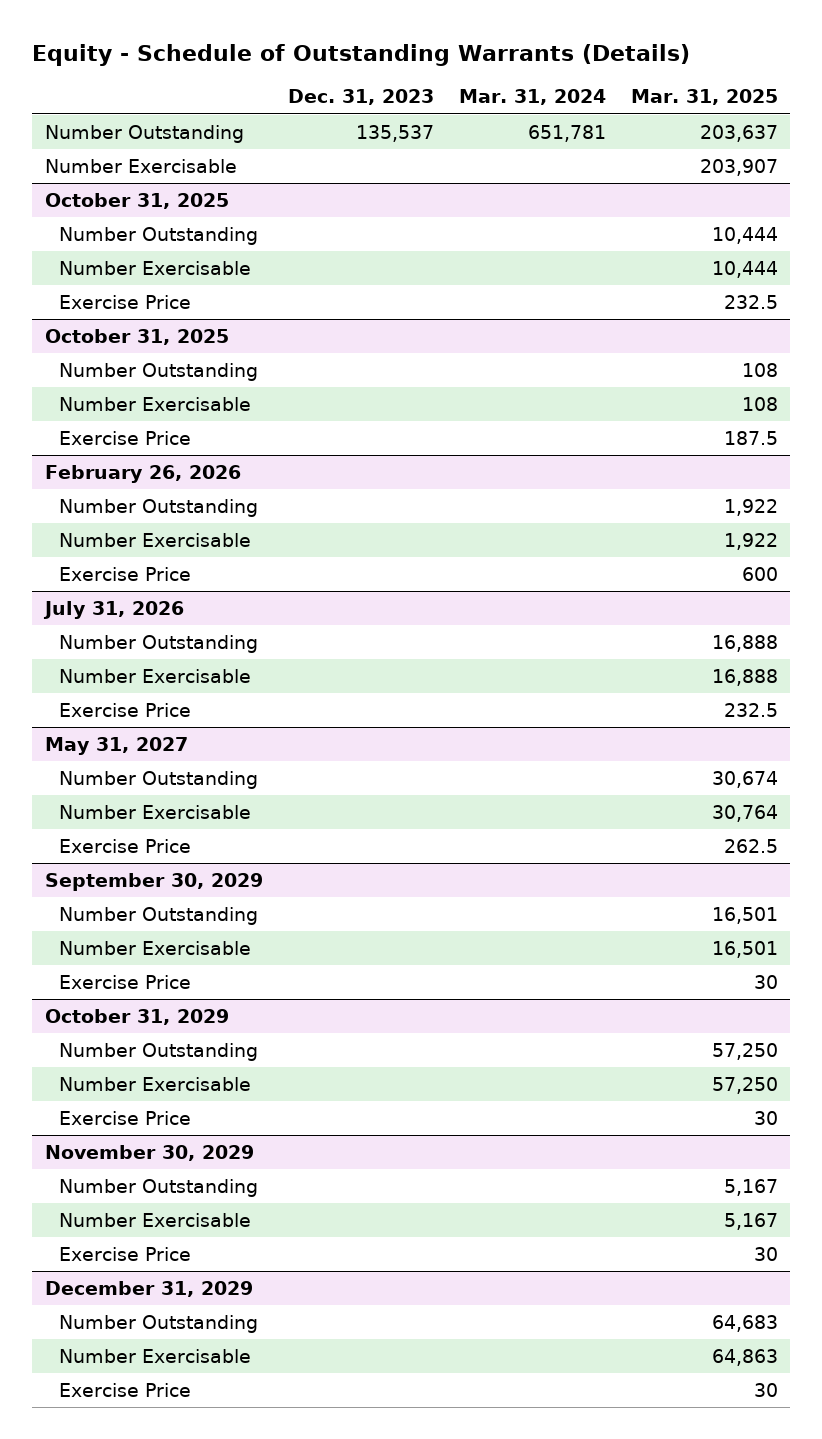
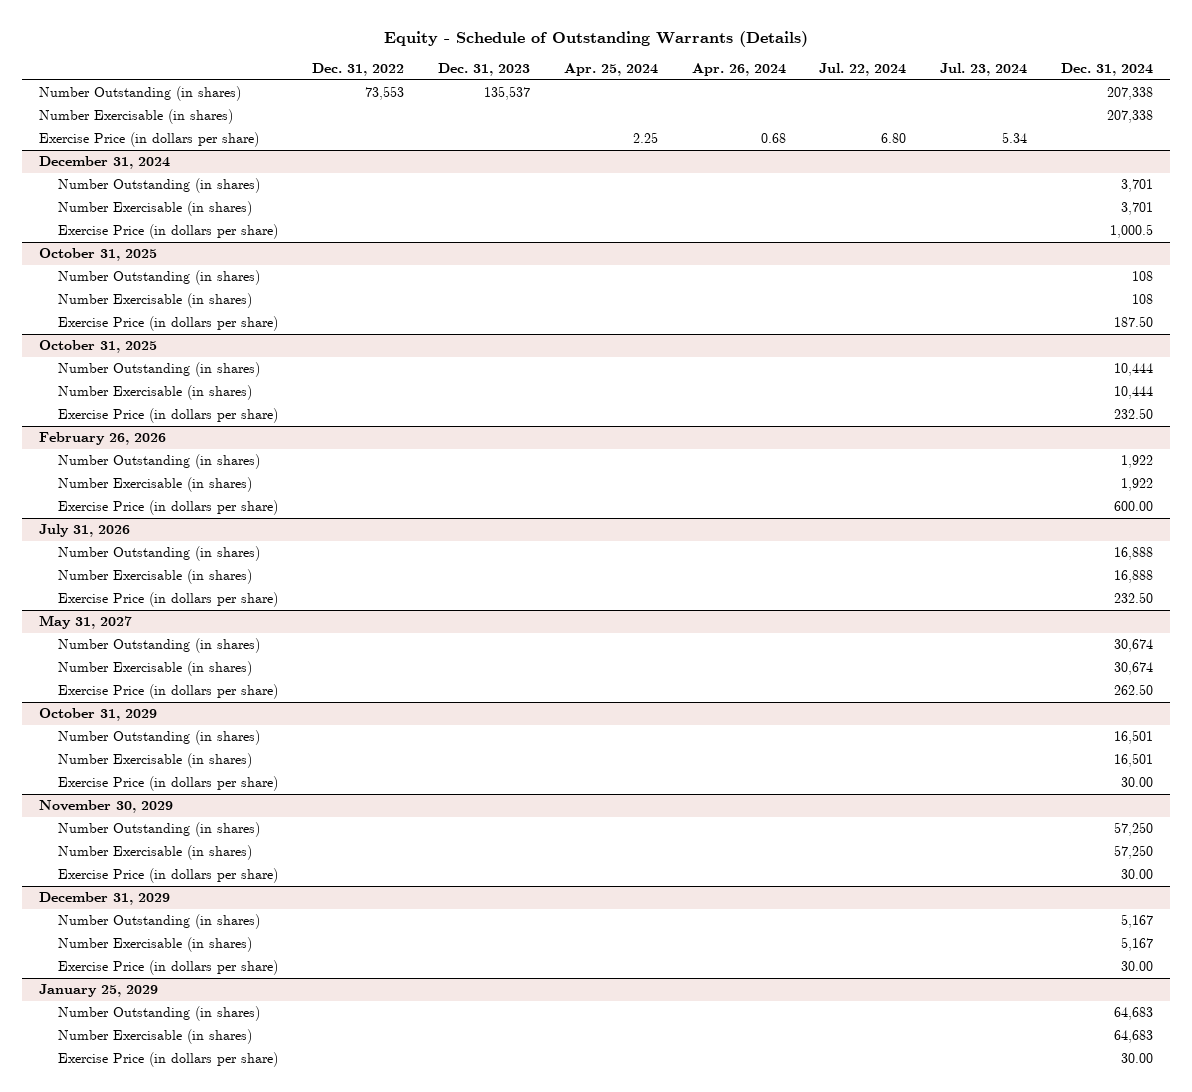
[458,89,606,106] Mar. 31, 2024 -> none
[630,89,778,106] Mar. 31, 2025 -> none
none -> [312,62,405,76] Dec. 31, 2022
none -> [563,62,658,76] Apr. 25, 2024
none -> [691,62,786,76] Apr. 26, 2024
none -> [819,62,907,76] Jul. 22, 2024
none -> [940,62,1028,76] Jul. 23, 2024
none -> [1061,62,1154,76] Dec. 31, 2024
[44,124,244,143] Number Outstanding -> [39,86,242,102] Number Outstanding (in shares)
[44,158,237,173] Number Exercisable -> [39,109,234,125] Number Exercisable (in shares)
none -> [39,132,260,148] Exercise Price (in dollars per share)
none -> [39,156,171,170] December 31, 2024
none -> [58,178,261,194] Number Outstanding (in shares)
none -> [58,201,253,217] Number Exercisable (in shares)
none -> [58,224,279,240] Exercise Price (in dollars per share)
[59,226,259,245] Number Outstanding -> [58,270,261,286] Number Outstanding (in shares)
[59,260,252,275] Number Exercisable -> [58,293,253,309] Number Exercisable (in shares)
[59,294,192,309] Exercise Price -> [58,316,279,332] Exercise Price (in dollars per share)
[59,362,259,381] Number Outstanding -> [58,362,261,378] Number Outstanding (in shares)
[59,396,252,411] Number Exercisable -> [58,385,253,401] Number Exercisable (in shares)
[59,430,192,445] Exercise Price -> [58,408,279,424] Exercise Price (in dollars per share)
[59,498,259,517] Number Outstanding -> [58,454,261,470] Number Outstanding (in shares)
[59,532,252,547] Number Exercisable -> [58,477,253,493] Number Exercisable (in shares)
[59,566,192,581] Exercise Price -> [58,500,279,516] Exercise Price (in dollars per share)
[59,634,259,653] Number Outstanding -> [58,546,261,562] Number Outstanding (in shares)
[59,668,252,683] Number Exercisable -> [58,569,253,585] Number Exercisable (in shares)
[59,702,192,717] Exercise Price -> [58,592,279,608] Exercise Price (in dollars per share)
[44,872,263,891] September 30, 2029 -> none
[59,906,259,925] Number Outstanding -> none
[59,940,252,955] Number Exercisable -> none
[59,974,192,989] Exercise Price -> none
[59,770,259,789] Number Outstanding -> [58,638,261,654] Number Outstanding (in shares)
[59,804,252,819] Number Exercisable -> [58,661,253,677] Number Exercisable (in shares)
[59,838,192,853] Exercise Price -> [58,684,279,700] Exercise Price (in dollars per share)
[59,1042,259,1061] Number Outstanding -> [58,730,261,746] Number Outstanding (in shares)
[59,1076,252,1091] Number Exercisable -> [58,753,253,769] Number Exercisable (in shares)
[59,1110,192,1125] Exercise Price -> [58,776,279,792] Exercise Price (in dollars per share)
[59,1178,259,1197] Number Outstanding -> [58,822,261,838] Number Outstanding (in shares)
[59,1212,252,1227] Number Exercisable -> [58,845,253,861] Number Exercisable (in shares)
[59,1246,192,1261] Exercise Price -> [58,868,279,884] Exercise Price (in dollars per share)
[59,1314,259,1333] Number Outstanding -> [58,914,261,930] Number Outstanding (in shares)
[59,1348,252,1363] Number Exercisable -> [58,937,253,953] Number Exercisable (in shares)
[59,1382,192,1397] Exercise Price -> [58,960,279,976] Exercise Price (in dollars per share)
none -> [39,984,159,998] January 25, 2029
none -> [58,1006,261,1022] Number Outstanding (in shares)
none -> [58,1029,253,1045] Number Exercisable (in shares)
none -> [58,1052,279,1068] Exercise Price (in dollars per share)

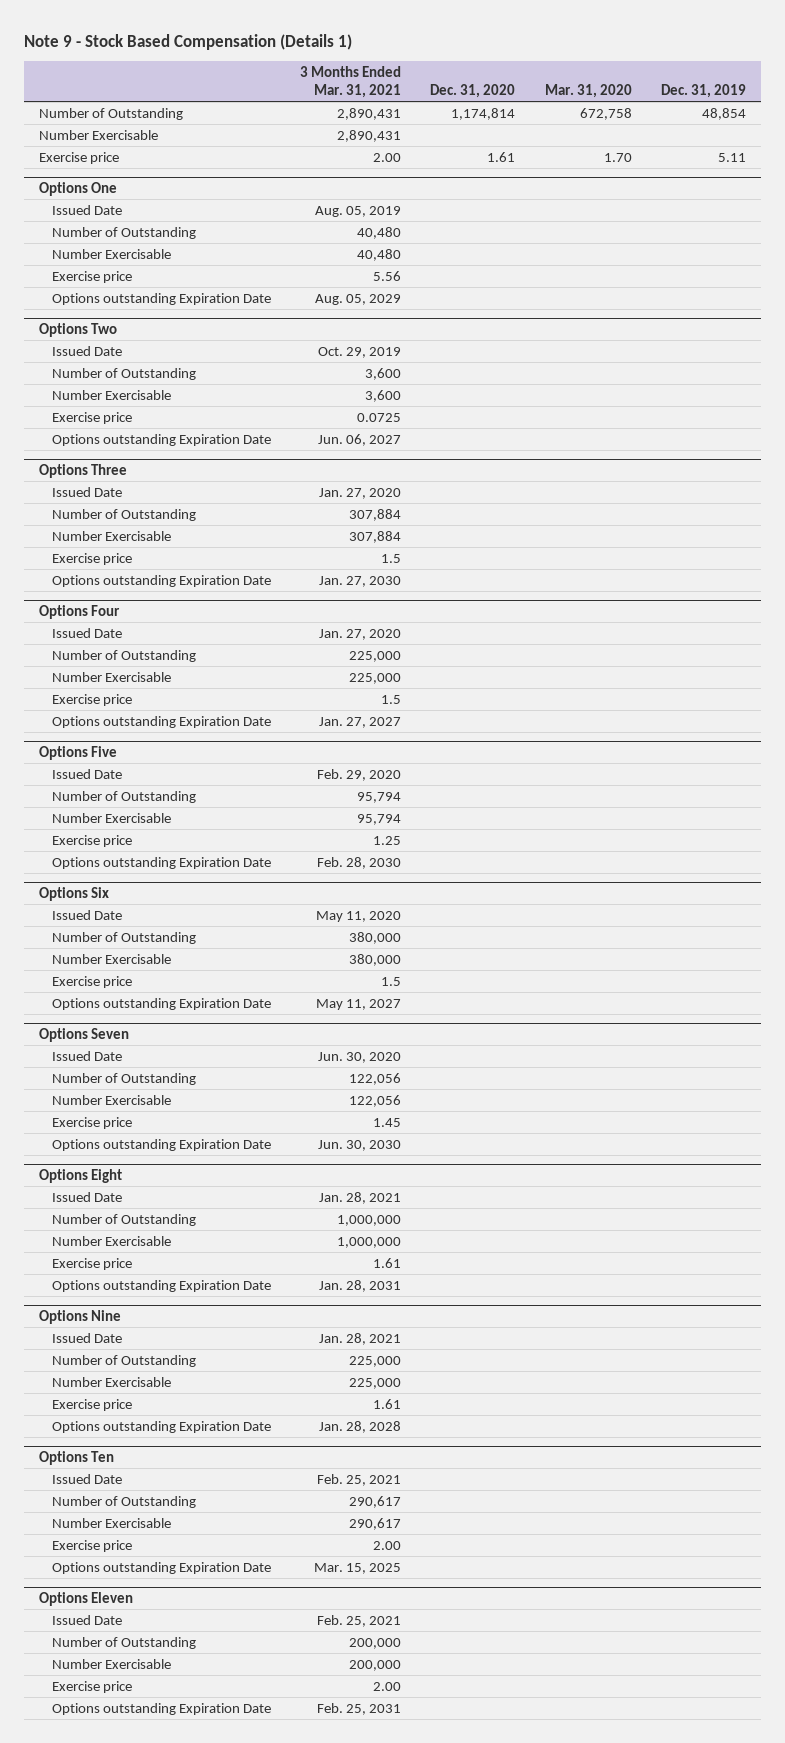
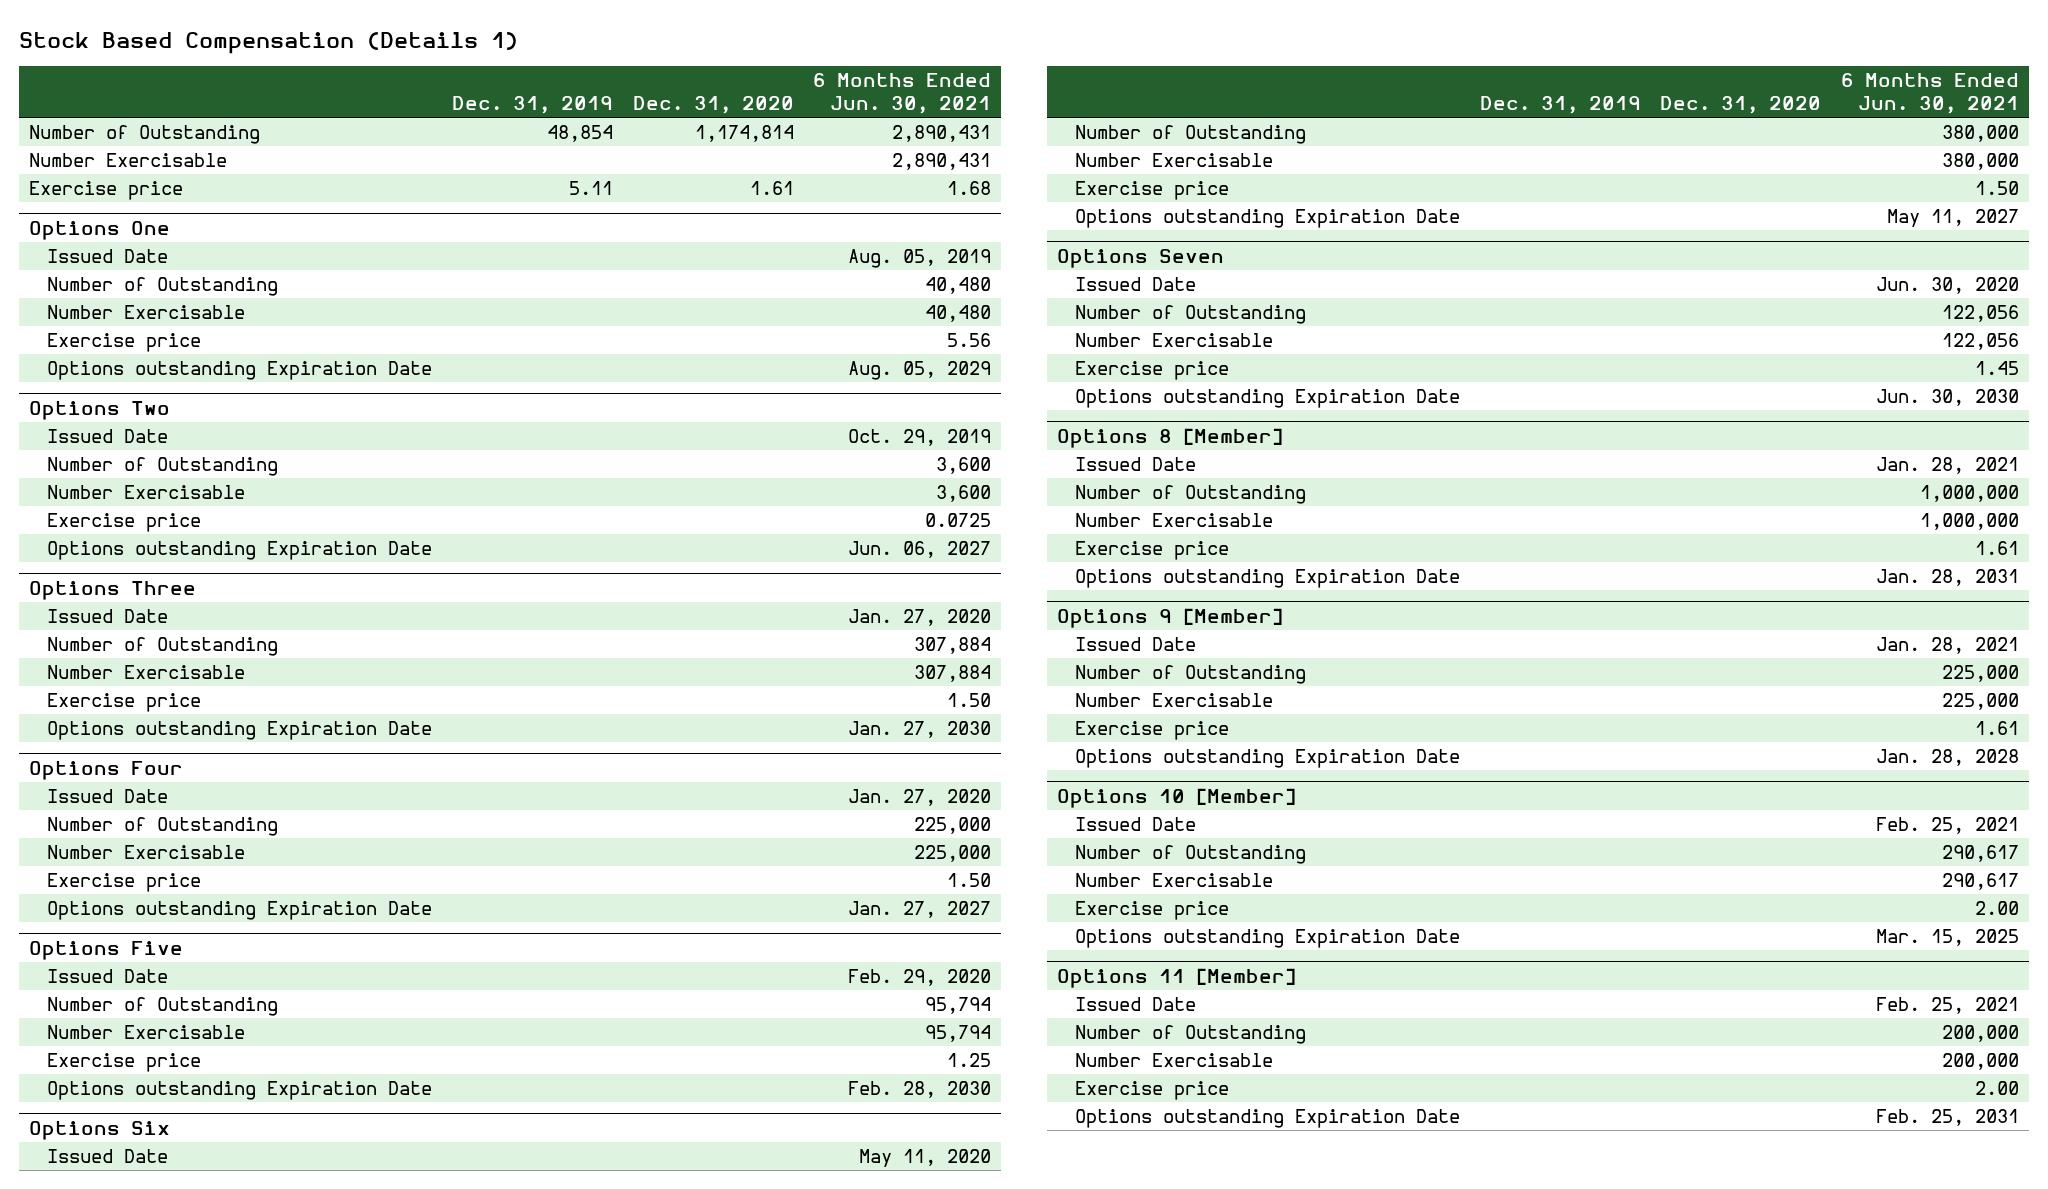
[23,33,352,50] Note 9 - Stock Based Compensation (Details 1) -> [19,31,519,54] Stock Based Compensation (Details 1)
[299,65,401,98] 3 Months Ended Mar. 31, 2021 -> none
[544,83,632,98] Mar. 31, 2020 -> none
none -> [813,73,992,115] 6 Months Ended Jun. 30, 2021
[38,1168,122,1183] Options Eight -> [1056,427,1283,448] Options 8 [Member]
[38,1309,121,1324] Options Nine -> [1056,607,1283,628] Options 9 [Member]
[38,1450,114,1465] Options Ten -> [1056,787,1296,808] Options 10 [Member]
[38,1591,133,1606] Options Eleven -> [1056,967,1296,988] Options 11 [Member]

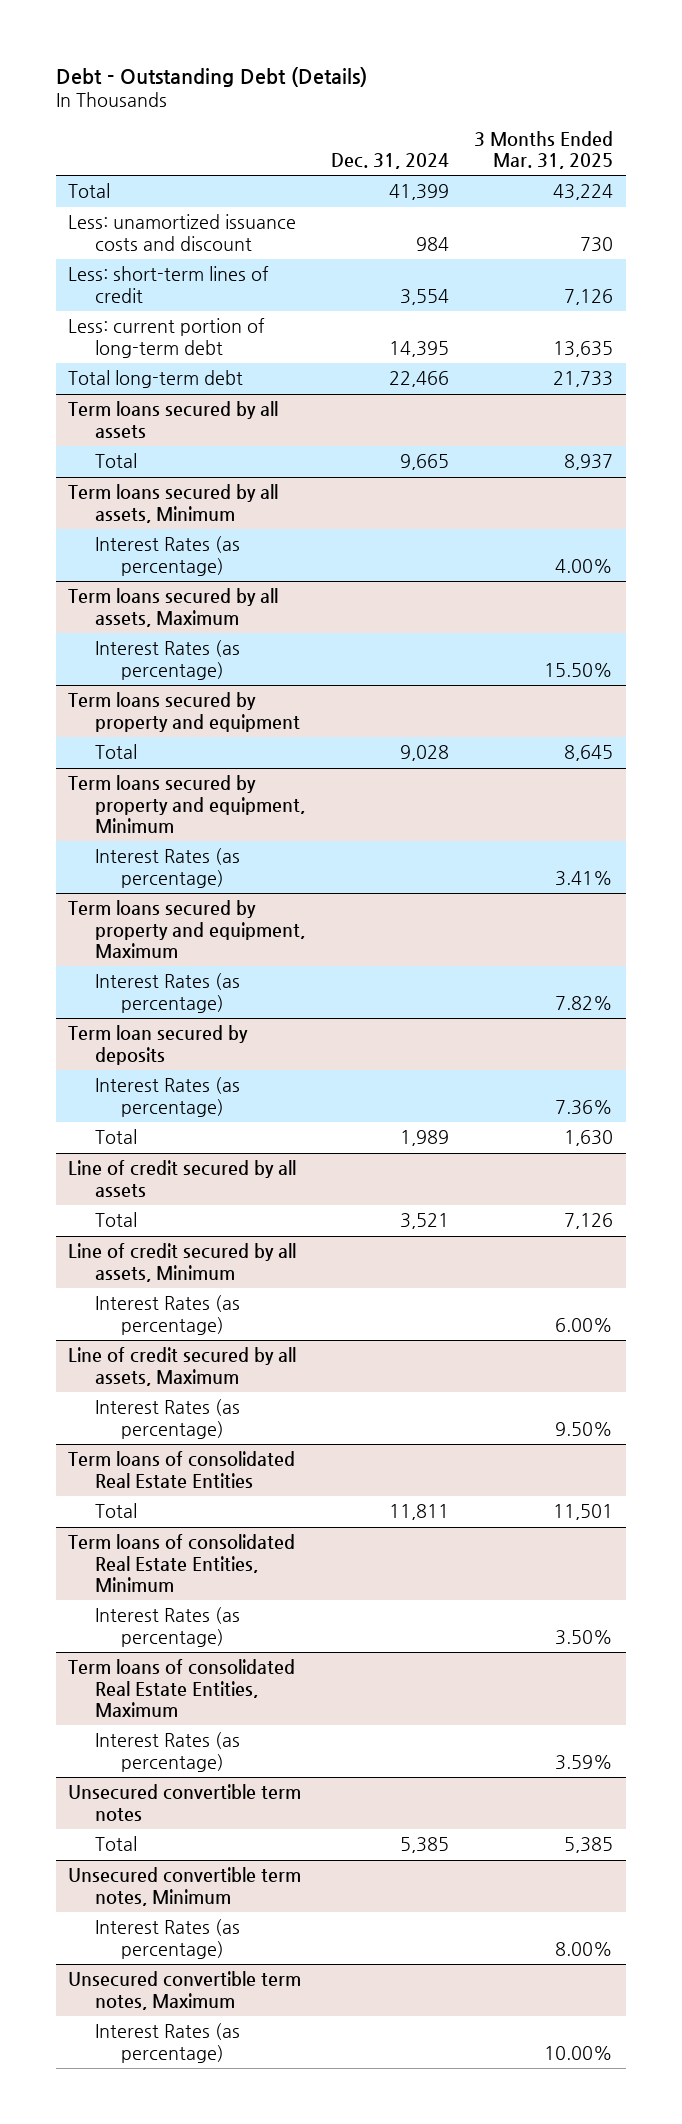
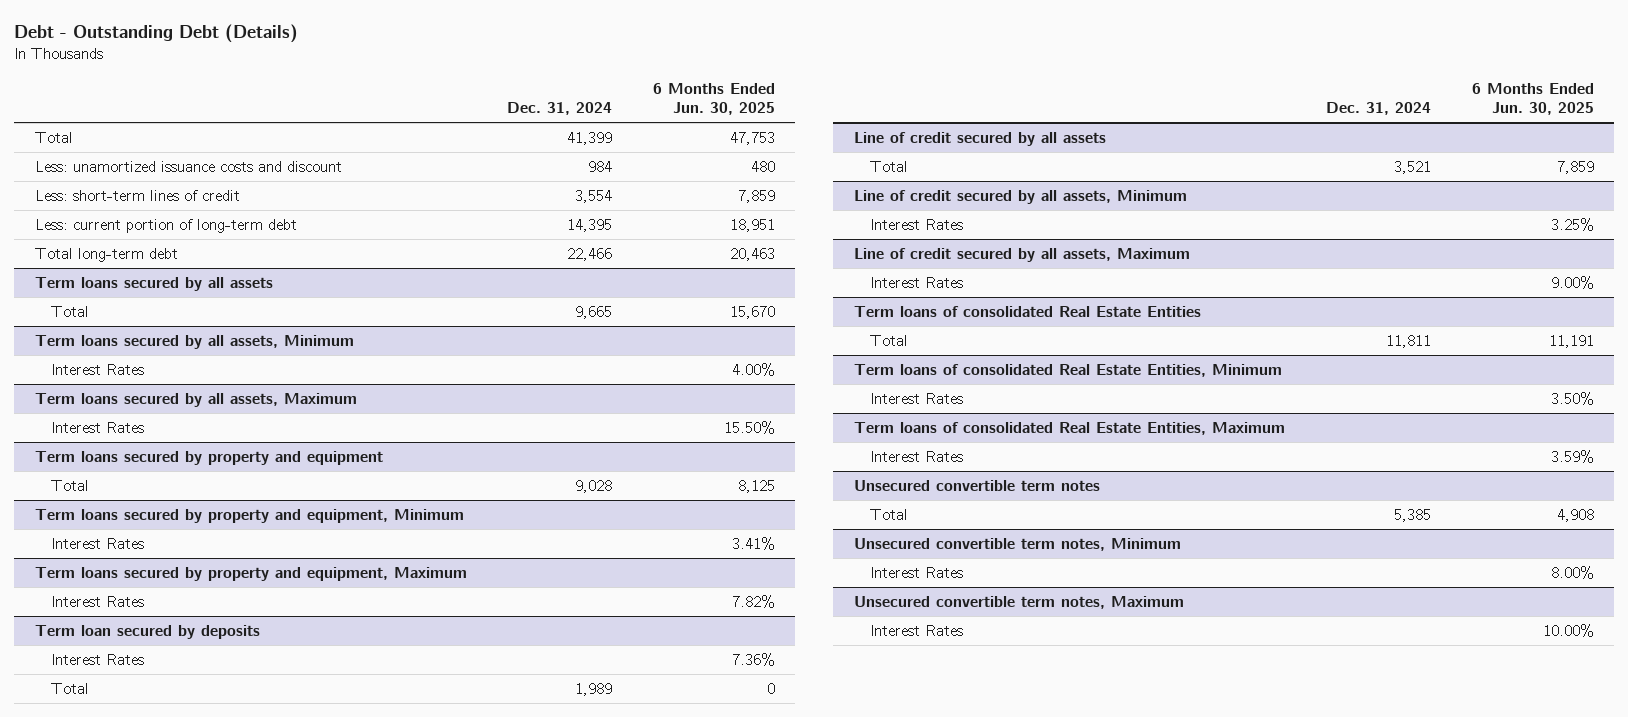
[474,130,614,170] 3 Months Ended Mar. 31, 2025 -> none
none -> [652,83,775,116] 6 Months Ended Jun. 30, 2025
[94,536,240,576] Interest Rates (as percentage) -> [50,363,144,375] Interest Rates
[94,640,240,680] Interest Rates (as percentage) -> [50,421,144,433] Interest Rates
[94,848,240,888] Interest Rates (as percentage) -> [50,537,144,549] Interest Rates
[94,973,240,1013] Interest Rates (as percentage) -> [50,595,144,607] Interest Rates
[94,1077,240,1117] Interest Rates (as percentage) -> [50,653,144,665] Interest Rates
[94,1295,240,1335] Interest Rates (as percentage) -> [870,218,964,230] Interest Rates
[94,1399,240,1439] Interest Rates (as percentage) -> [870,276,964,288] Interest Rates
[94,1607,240,1647] Interest Rates (as percentage) -> [870,392,964,404] Interest Rates
[94,1732,240,1772] Interest Rates (as percentage) -> [870,450,964,462] Interest Rates
[94,1919,240,1959] Interest Rates (as percentage) -> [870,566,964,578] Interest Rates
[94,2023,240,2063] Interest Rates (as percentage) -> [870,624,964,636] Interest Rates

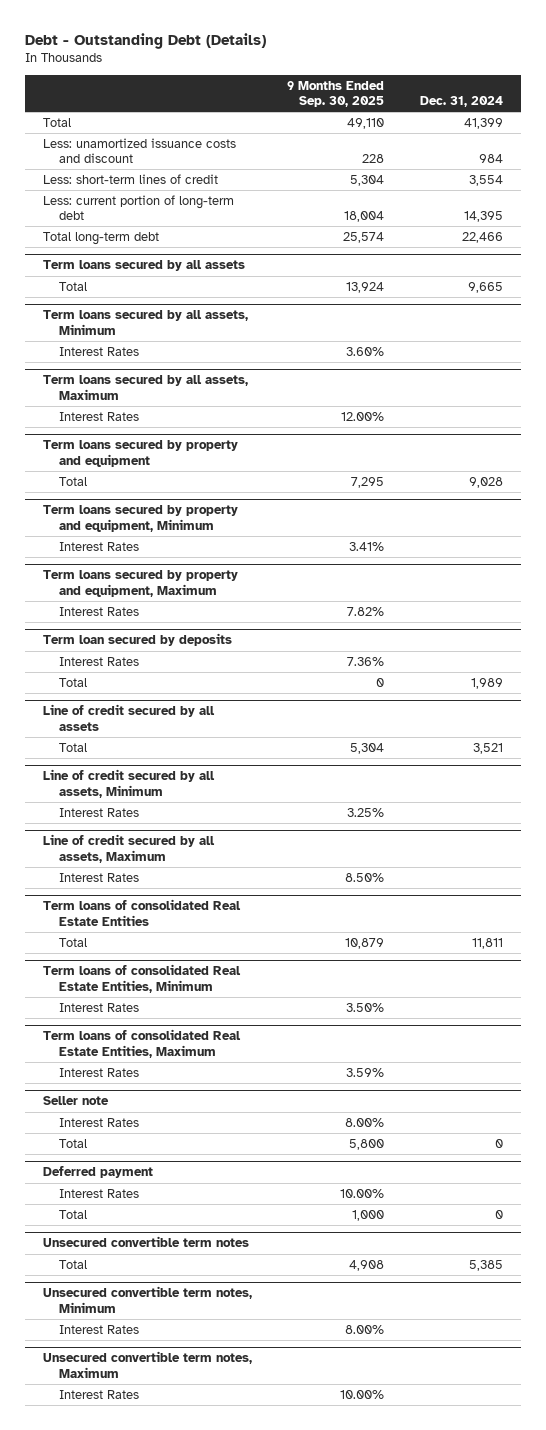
[652,83,775,116] 6 Months Ended Jun. 30, 2025 -> none
none -> [287,81,385,108] 9 Months Ended Sep. 30, 2025
none -> [42,1096,109,1106] Seller note
none -> [58,1117,139,1127] Interest Rates
none -> [58,1138,87,1148] Total
none -> [42,1166,153,1179] Deferred payment
none -> [58,1188,139,1198] Interest Rates
none -> [58,1209,87,1219] Total

